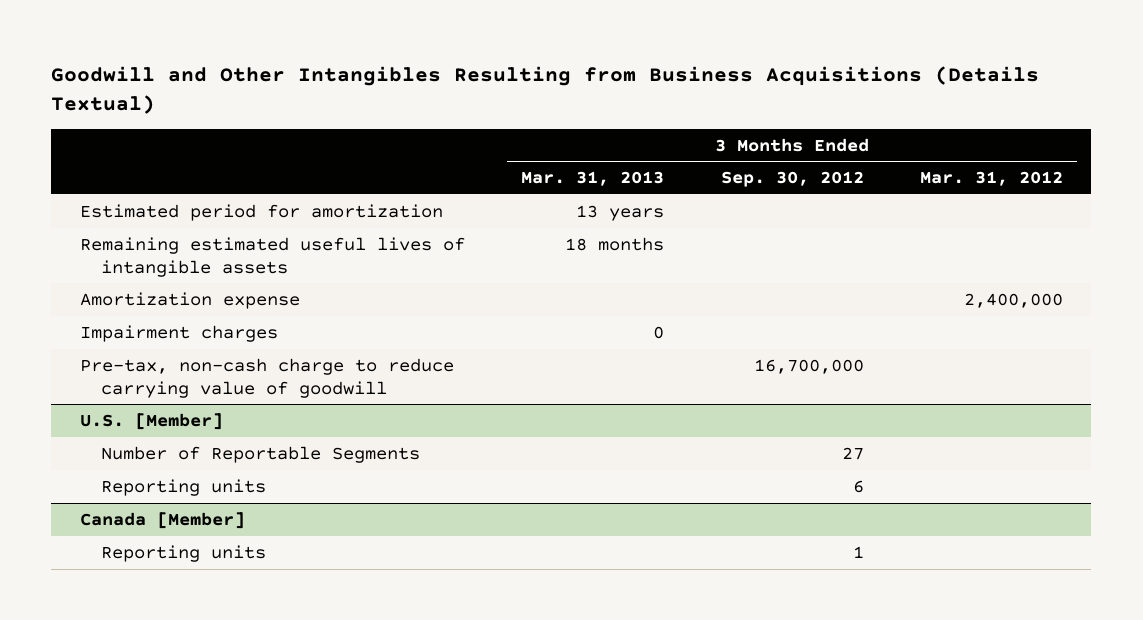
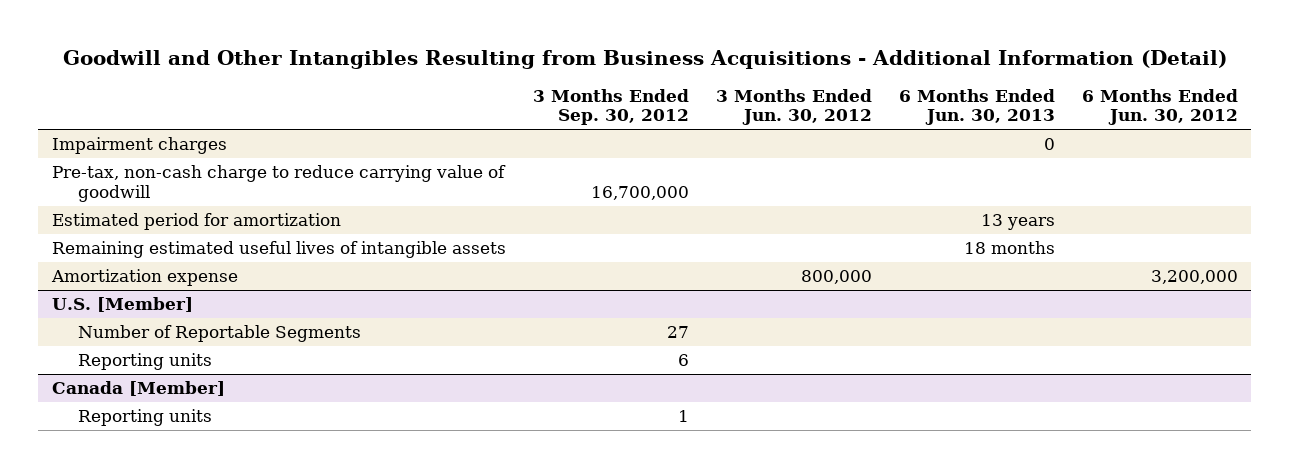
[51,65,1040,114] Goodwill and Other Intangibles Resulting from Business Acquisitions (Details Textual) -> [62,49,1227,69] Goodwill and Other Intangibles Resulting from Business Acquisitions - Additional Information (Detail)
[521,171,665,187] Mar. 31, 2013 -> none
[920,171,1064,187] Mar. 31, 2012 -> none
none -> [715,88,872,126] 3 Months Ended Jun. 30, 2012
none -> [898,88,1055,126] 6 Months Ended Jun. 30, 2013
none -> [1081,88,1238,126] 6 Months Ended Jun. 30, 2012
[79,324,278,342] Impairment charges -> [51,137,227,155] Impairment charges
[79,357,454,398] Pre-tax, non-cash charge to reduce carrying value of goodwill -> [51,165,506,202] Pre-tax, non-cash charge to reduce carrying value of goodwill

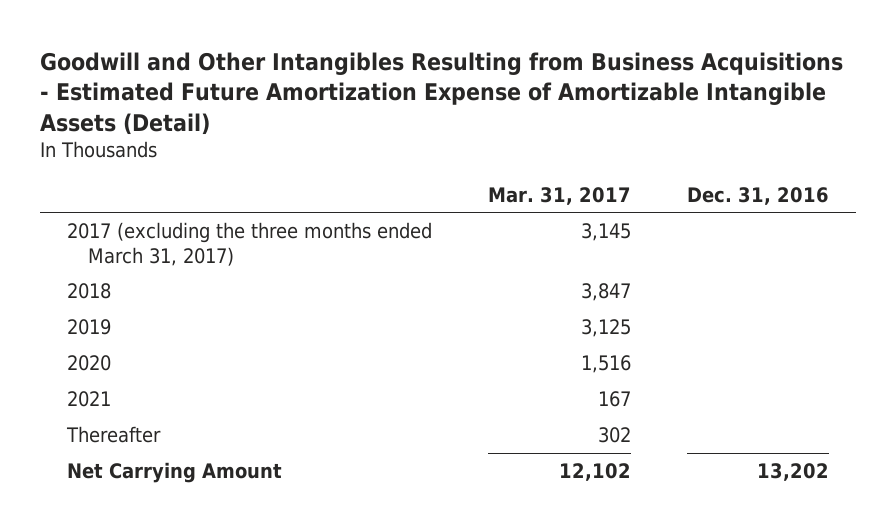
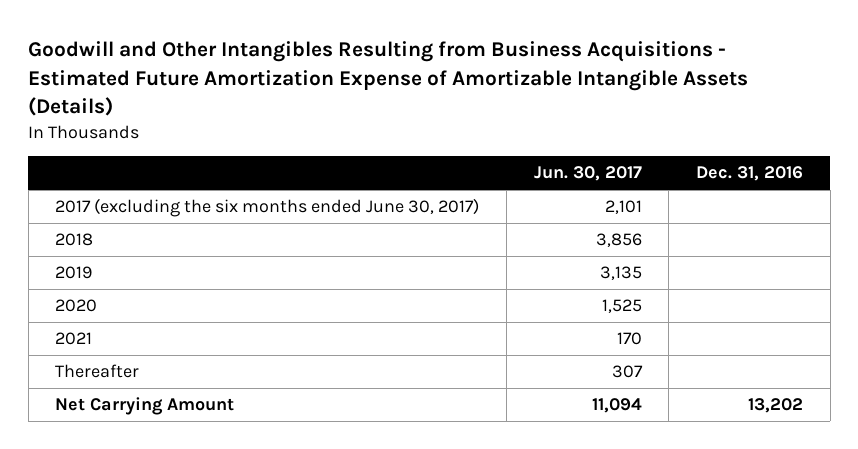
[39,51,843,135] Goodwill and Other Intangibles Resulting from Business Acquisitions - Estimated Future Amortization Expense of Amortizable Intangible Assets (Detail) -> [28,41,749,116] Goodwill and Other Intangibles Resulting from Business Acquisitions - Estimated Future Amortization Expense of Amortizable Intangible Assets (Details)
[488,186,632,205] Mar. 31, 2017 -> none
none -> [533,166,642,182] Jun. 30, 2017
[67,221,433,266] 2017 (excluding the three months ended March 31, 2017) -> [55,198,480,218] 2017 (excluding the six months ended June 30, 2017)

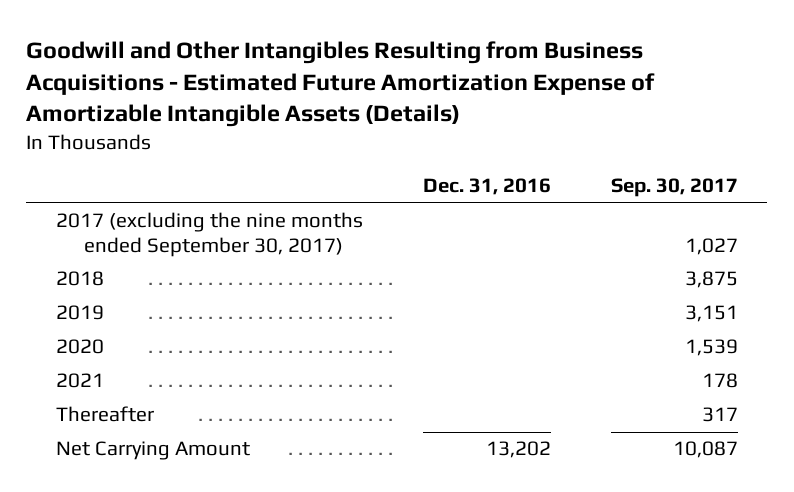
[533,166,642,182] Jun. 30, 2017 -> none
none -> [610,178,738,198] Sep. 30, 2017
[55,198,480,218] 2017 (excluding the six months ended June 30, 2017) -> [56,212,364,258] 2017 (excluding the nine months ended September 30, 2017)

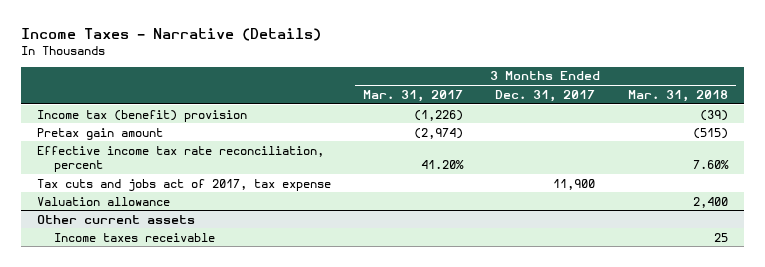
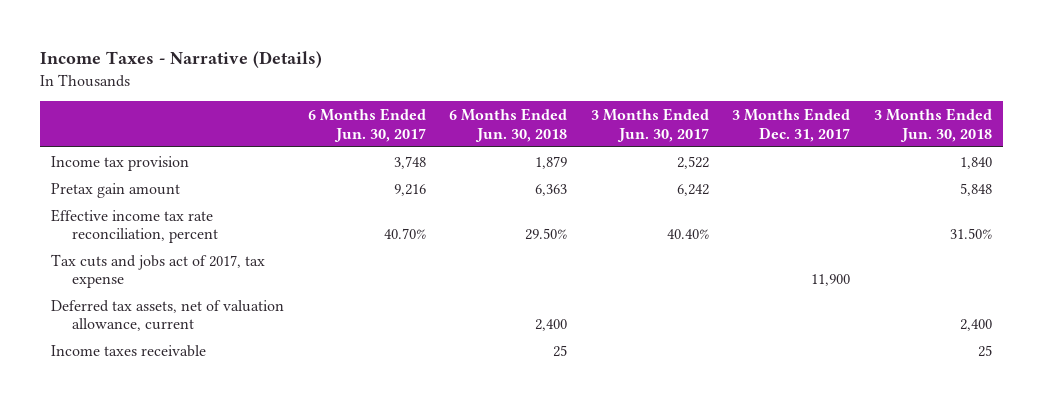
[363,89,464,102] Mar. 31, 2017 -> none
[627,89,728,102] Mar. 31, 2018 -> none
none -> [307,107,426,142] 6 Months Ended Jun. 30, 2017
none -> [449,107,568,142] 6 Months Ended Jun. 30, 2018
none -> [590,107,709,142] 3 Months Ended Jun. 30, 2017
none -> [873,107,992,142] 3 Months Ended Jun. 30, 2018
[36,109,247,122] Income tax (benefit) provision -> [51,155,190,171] Income tax provision
[36,214,195,224] Other current assets -> none
[54,232,216,242] Income taxes receivable -> none
[36,196,170,206] Valuation allowance -> [51,299,285,332] Deferred tax assets, net of valuation allowance, current
none -> [51,344,207,357] Income taxes receivable

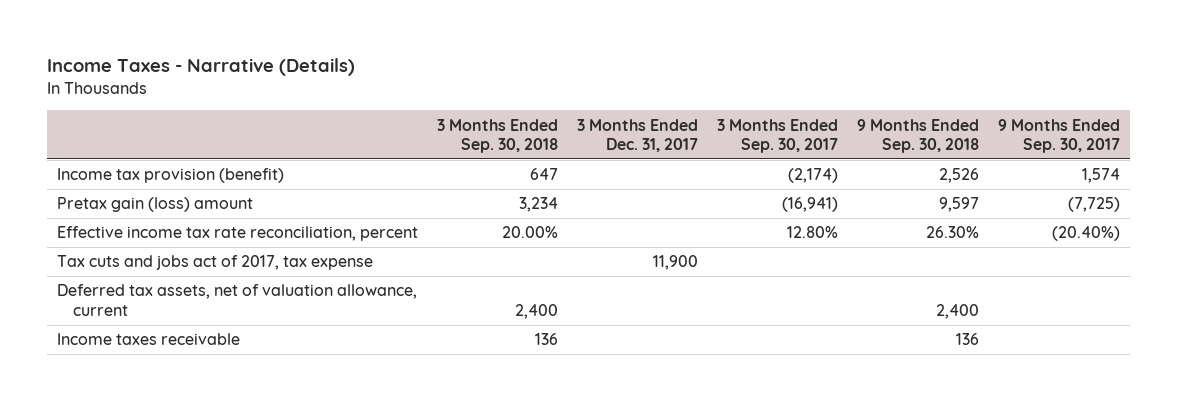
[307,107,426,142] 6 Months Ended Jun. 30, 2017 -> none
[449,107,568,142] 6 Months Ended Jun. 30, 2018 -> none
[590,107,709,142] 3 Months Ended Jun. 30, 2017 -> none
[873,107,992,142] 3 Months Ended Jun. 30, 2018 -> none
none -> [436,118,558,154] 3 Months Ended Sep. 30, 2018
none -> [716,118,838,154] 3 Months Ended Sep. 30, 2017
none -> [856,118,979,154] 9 Months Ended Sep. 30, 2018
none -> [998,118,1121,154] 9 Months Ended Sep. 30, 2017
[51,155,190,171] Income tax provision -> [56,168,284,184] Income tax provision (benefit)
[51,182,181,198] Pretax gain amount -> [56,197,253,213] Pretax gain (loss) amount

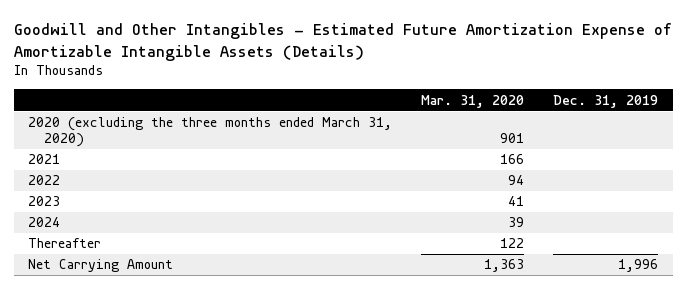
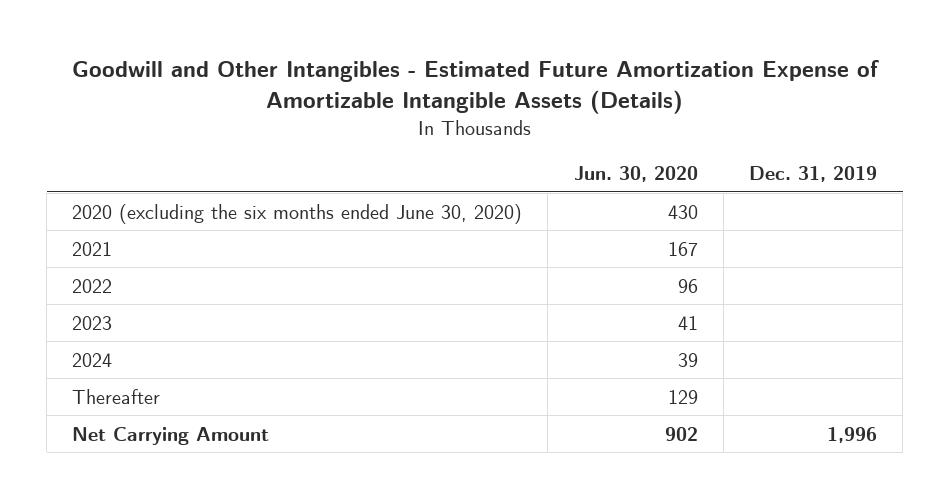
[421,94,525,108] Mar. 31, 2020 -> none
none -> [573,165,698,182] Jun. 30, 2020
[28,117,393,148] 2020 (excluding the three months ended March 31, 2020) -> [72,203,523,224] 2020 (excluding the six months ended June 30, 2020)

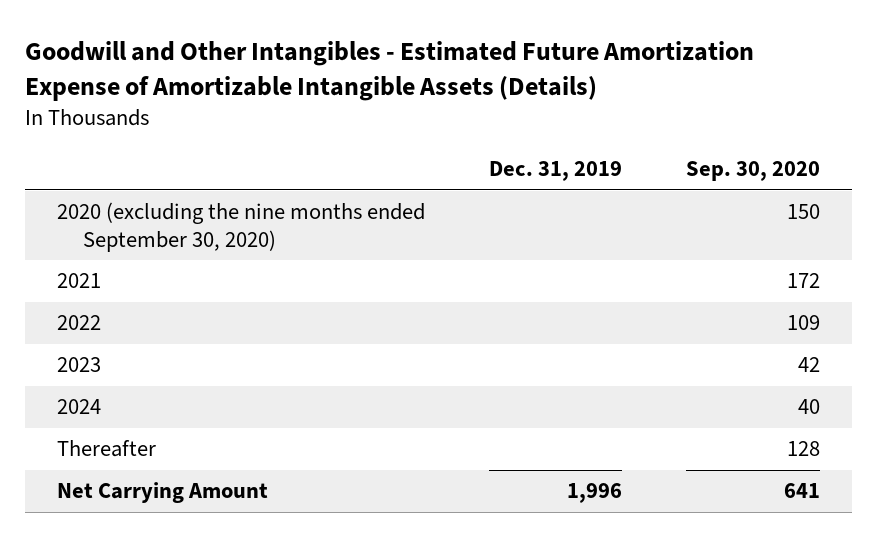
[573,165,698,182] Jun. 30, 2020 -> none
none -> [686,161,821,182] Sep. 30, 2020
[72,203,523,224] 2020 (excluding the six months ended June 30, 2020) -> [57,202,426,252] 2020 (excluding the nine months ended September 30, 2020)

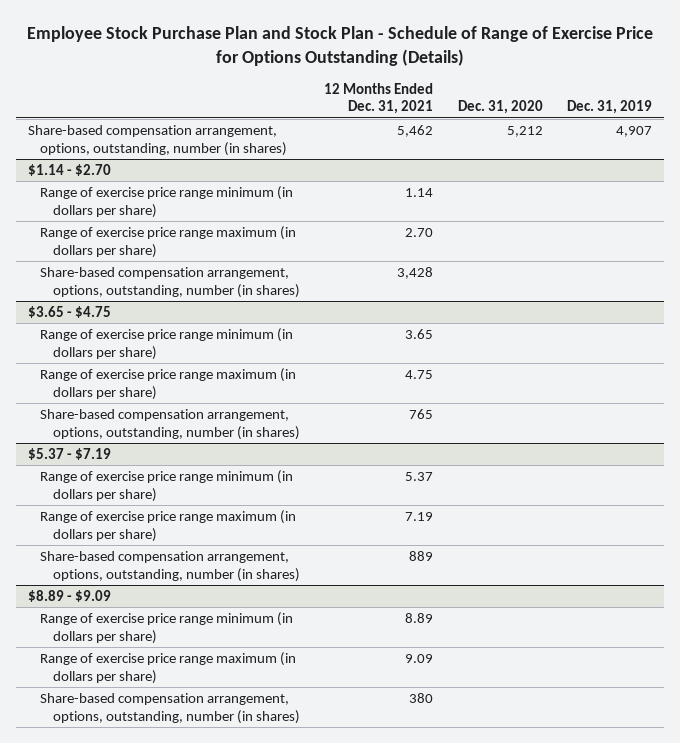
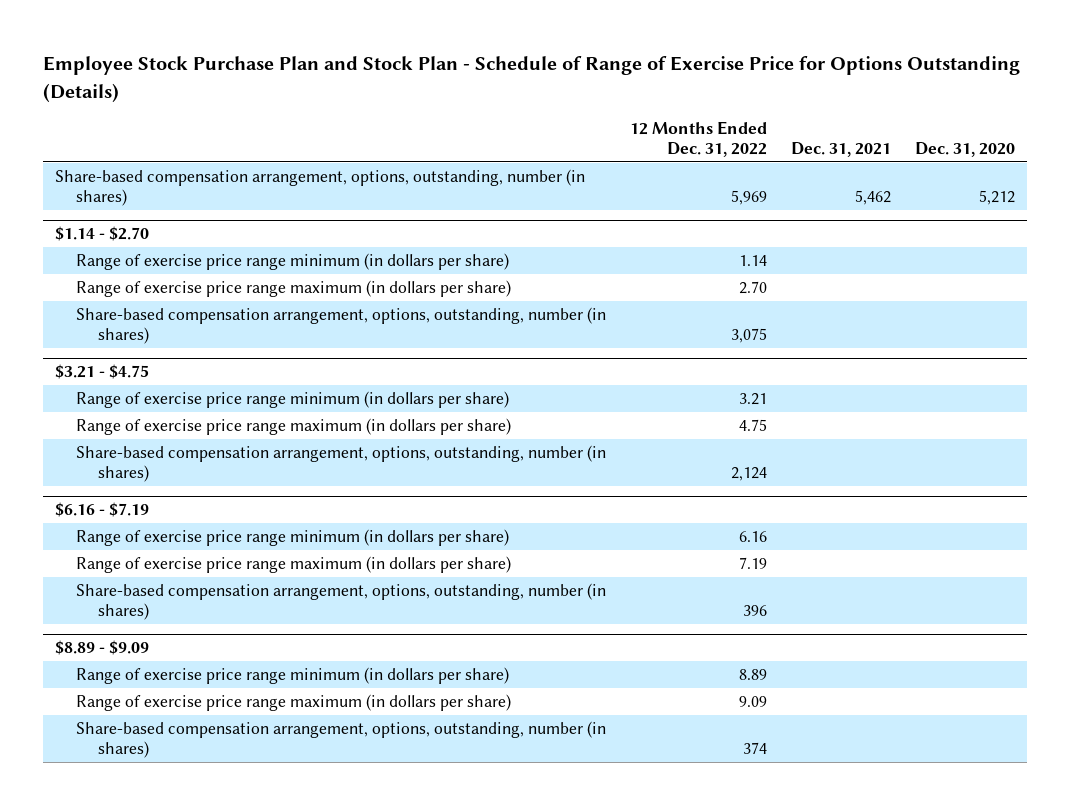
[324,82,434,115] 12 Months Ended Dec. 31, 2021 -> none
[567,100,653,115] Dec. 31, 2019 -> none
none -> [630,121,768,158] 12 Months Ended Dec. 31, 2022
none -> [791,142,892,158] Dec. 31, 2021
[28,306,112,319] $3.65 - $4.75 -> [55,364,150,380] $3.21 - $4.75
[28,448,112,461] $5.37 - $7.19 -> [55,502,150,518] $6.16 - $7.19

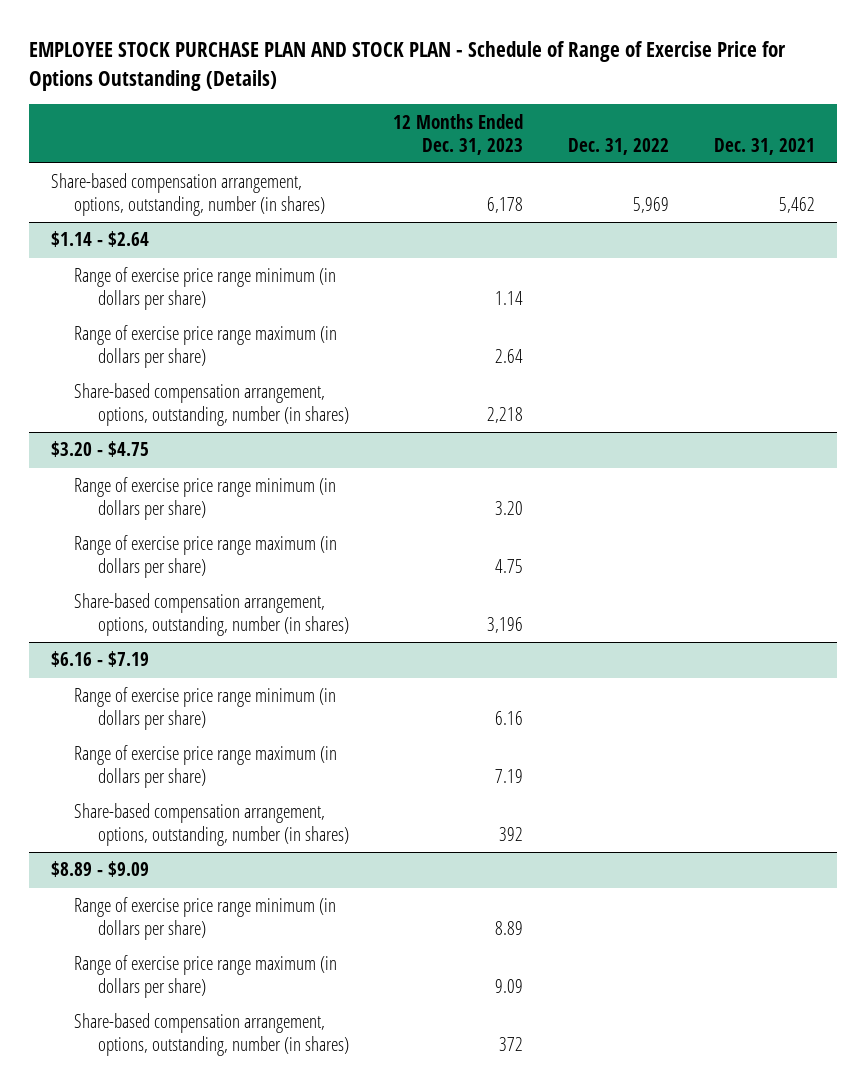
[43,56,1021,103] Employee Stock Purchase Plan and Stock Plan - Schedule of Range of Exercise Price for Options Outstanding (Details) -> [28,41,786,91] EMPLOYEE STOCK PURCHASE PLAN AND STOCK PLAN - Schedule of Range of Exercise Price for Options Outstanding (Details)
[630,121,768,158] 12 Months Ended Dec. 31, 2022 -> none
[915,142,1016,158] Dec. 31, 2020 -> none
none -> [393,113,524,155] 12 Months Ended Dec. 31, 2023
none -> [568,137,670,155] Dec. 31, 2022
[55,226,150,242] $1.14 - $2.70 -> [51,231,150,248] $1.14 - $2.64
[55,364,150,380] $3.21 - $4.75 -> [51,441,150,458] $3.20 - $4.75

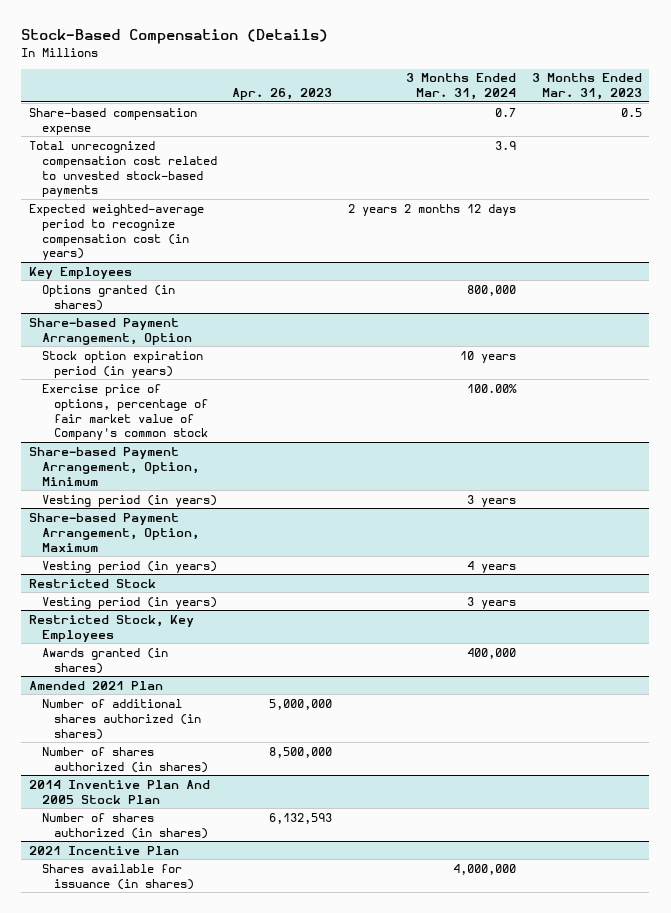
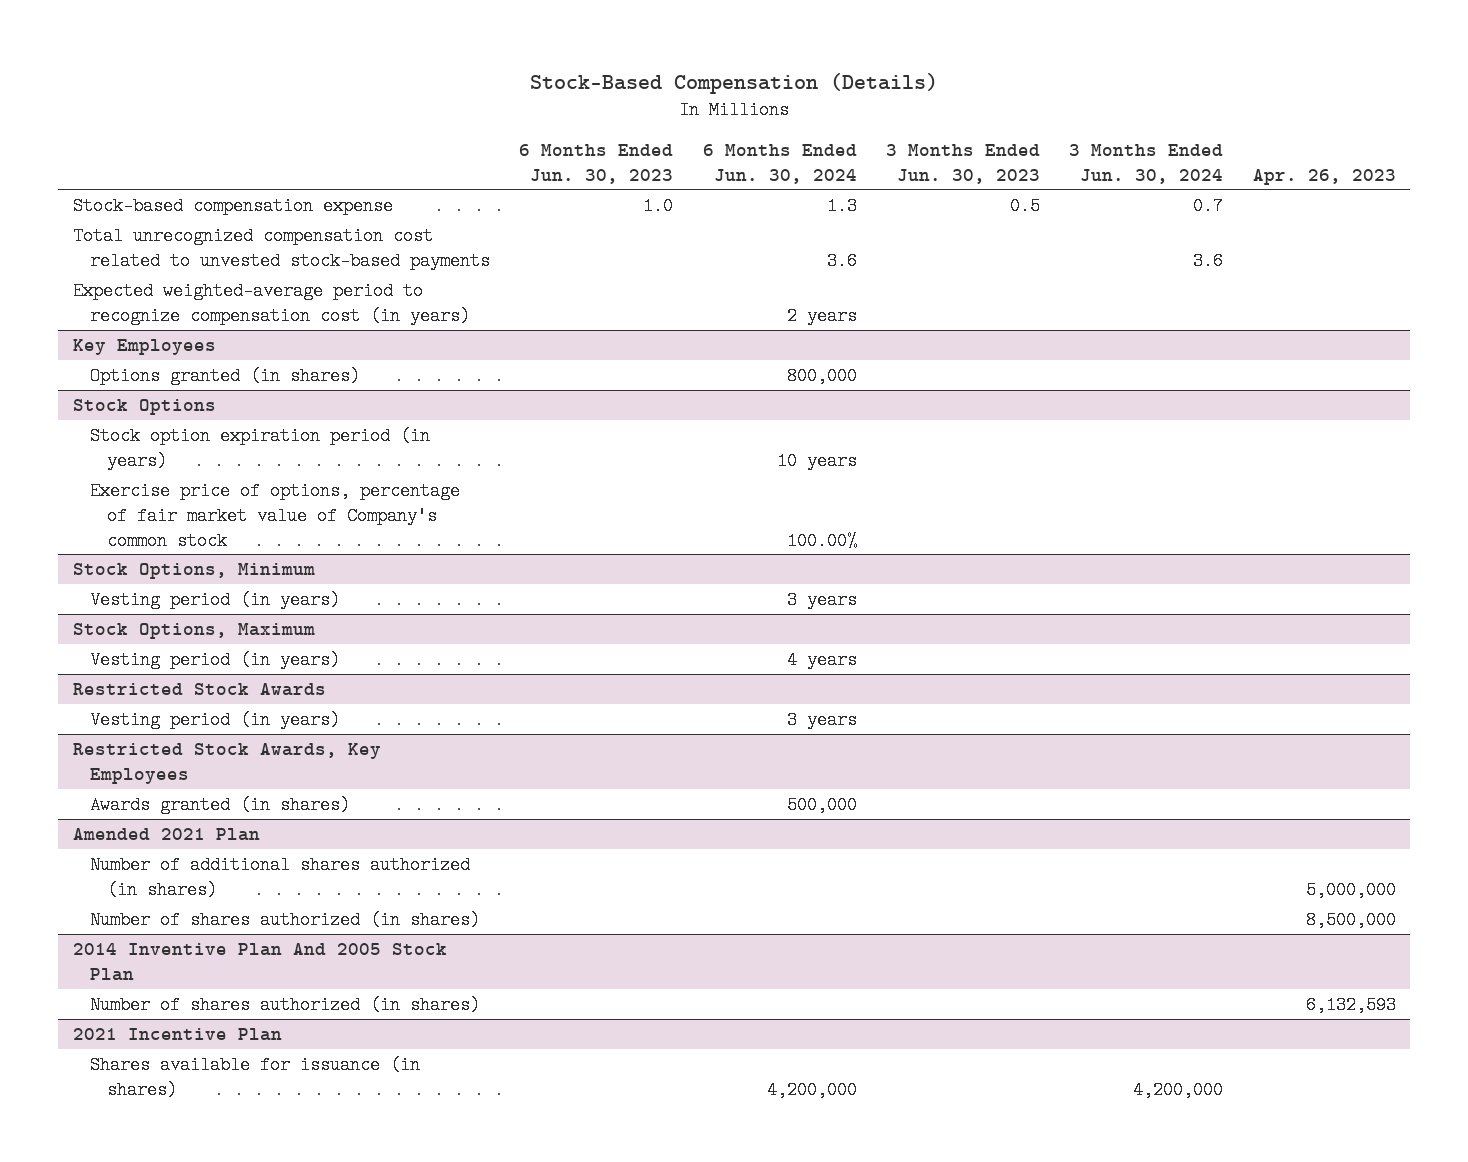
[405,73,516,101] 3 Months Ended Mar. 31, 2024 -> none
[531,73,642,101] 3 Months Ended Mar. 31, 2023 -> none
none -> [519,143,674,184] 6 Months Ended Jun. 30, 2023
none -> [702,143,857,184] 6 Months Ended Jun. 30, 2024
none -> [885,143,1040,184] 3 Months Ended Jun. 30, 2023
none -> [1069,143,1224,184] 3 Months Ended Jun. 30, 2024
[29,107,198,135] Share-based compensation expense -> [72,196,393,215] Stock-based compensation expense
[29,317,192,345] Share-based Payment Arrangement, Option -> [72,398,216,415] Stock Options
[29,446,199,486] Share-based Payment Arrangement, Option, Minimum -> none
[41,494,217,507] Vesting period (in years) -> none
[29,512,199,552] Share-based Payment Arrangement, Option, Maximum -> none
[41,560,217,573] Vesting period (in years) -> none
none -> [72,562,315,579] Stock Options, Minimum
none -> [89,590,340,609] Vesting period (in years)
none -> [72,622,315,639] Stock Options, Maximum
none -> [89,650,340,669] Vesting period (in years)
[29,578,157,588] Restricted Stock -> [72,682,326,696] Restricted Stock Awards
[29,614,195,642] Restricted Stock, Key Employees -> [72,742,381,784] Restricted Stock Awards, Key Employees

